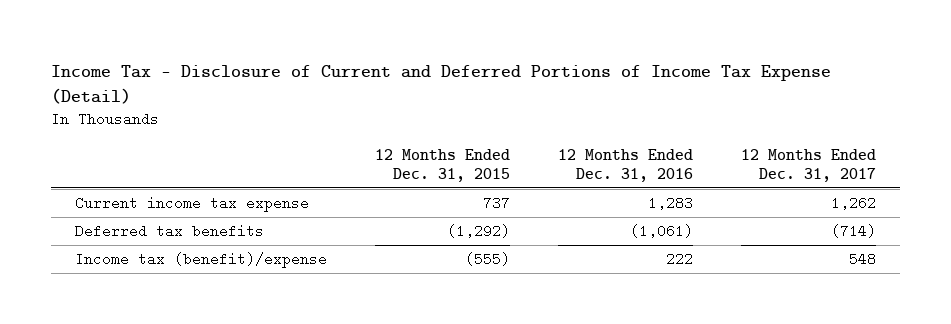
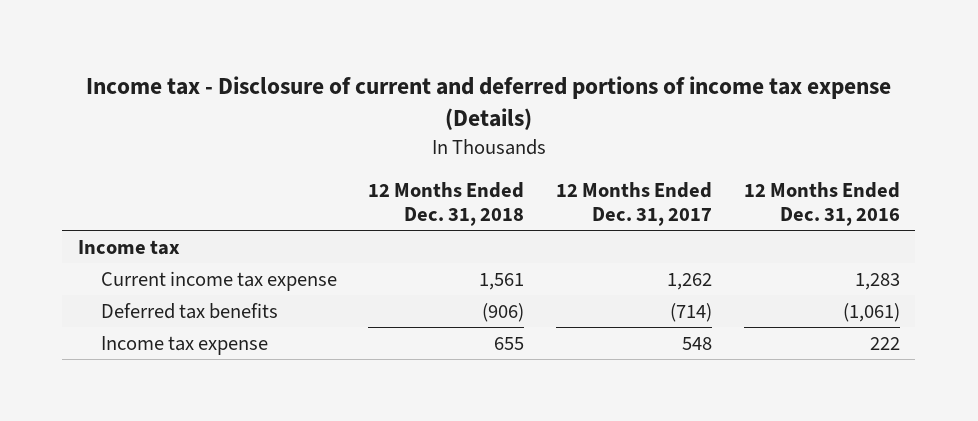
[51,64,832,105] Income Tax - Disclosure of Current and Deferred Portions of Income Tax Expense (Detail) -> [85,76,891,131] Income tax - Disclosure of current and deferred portions of income tax expense (Details)
[375,148,511,182] 12 Months Ended Dec. 31, 2015 -> none
none -> [368,181,525,227] 12 Months Ended Dec. 31, 2018
none -> [78,239,181,255] Income tax
[75,252,328,269] Income tax (benefit)/expense -> [100,335,268,355] Income tax expense

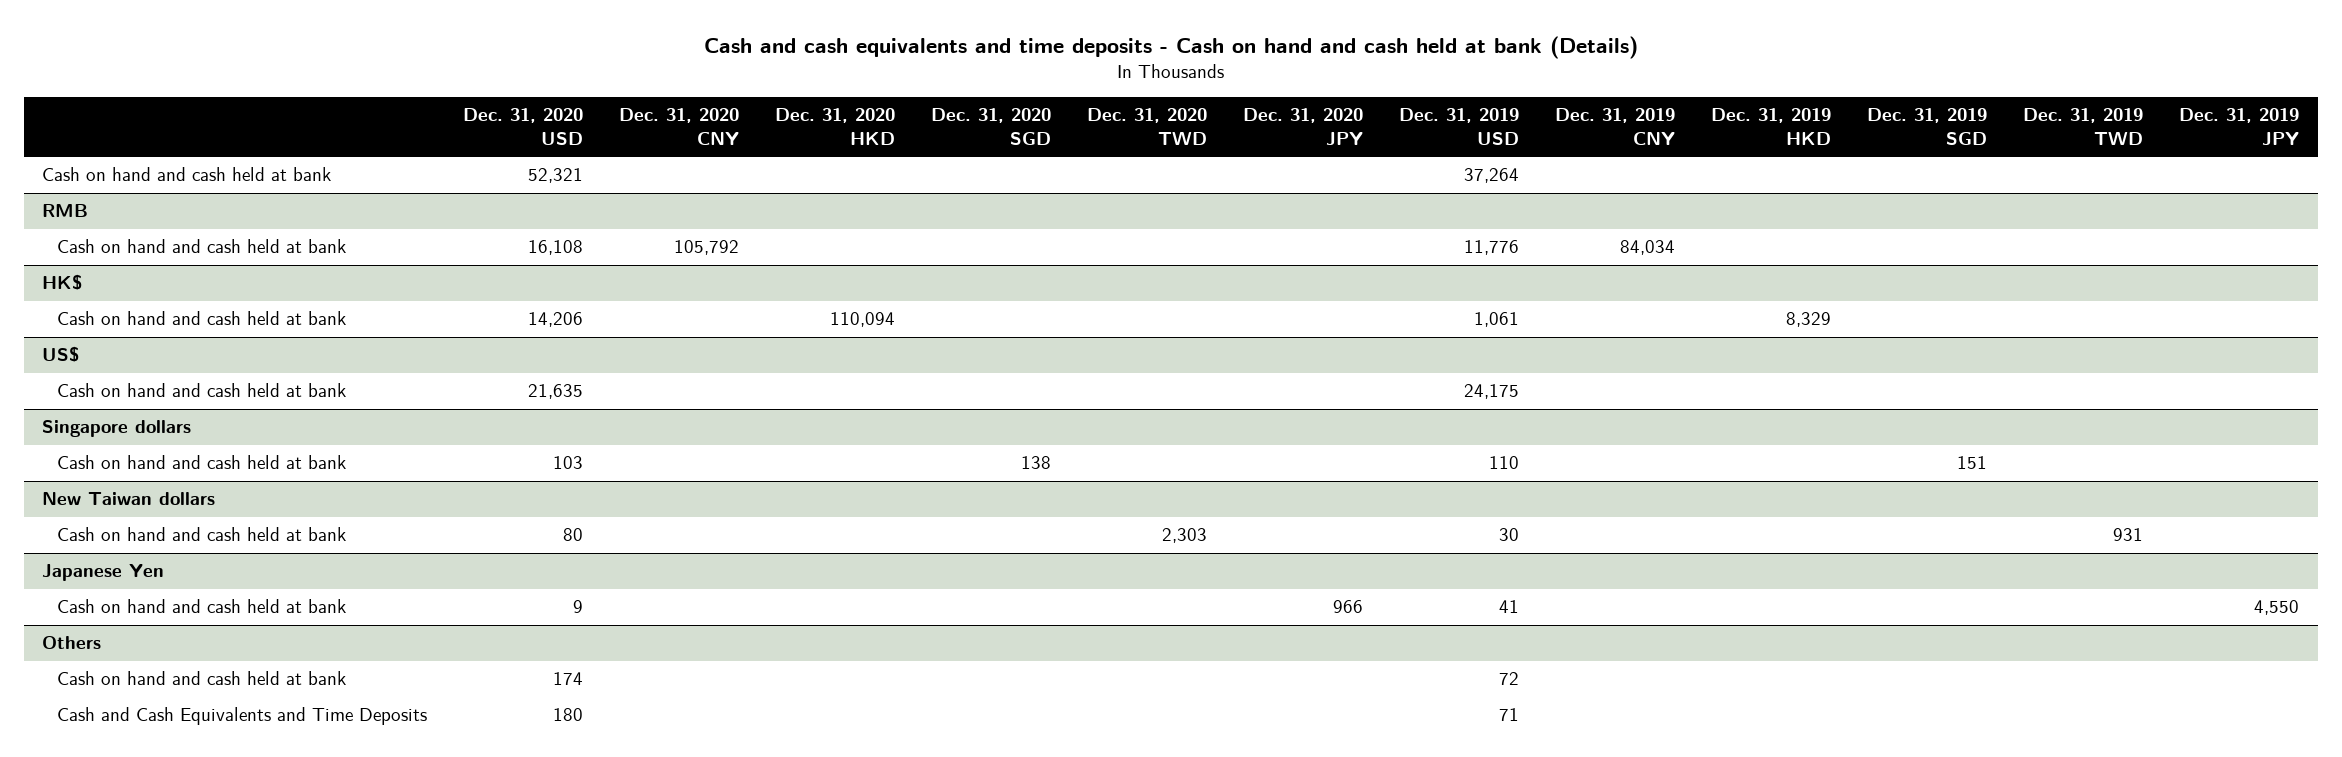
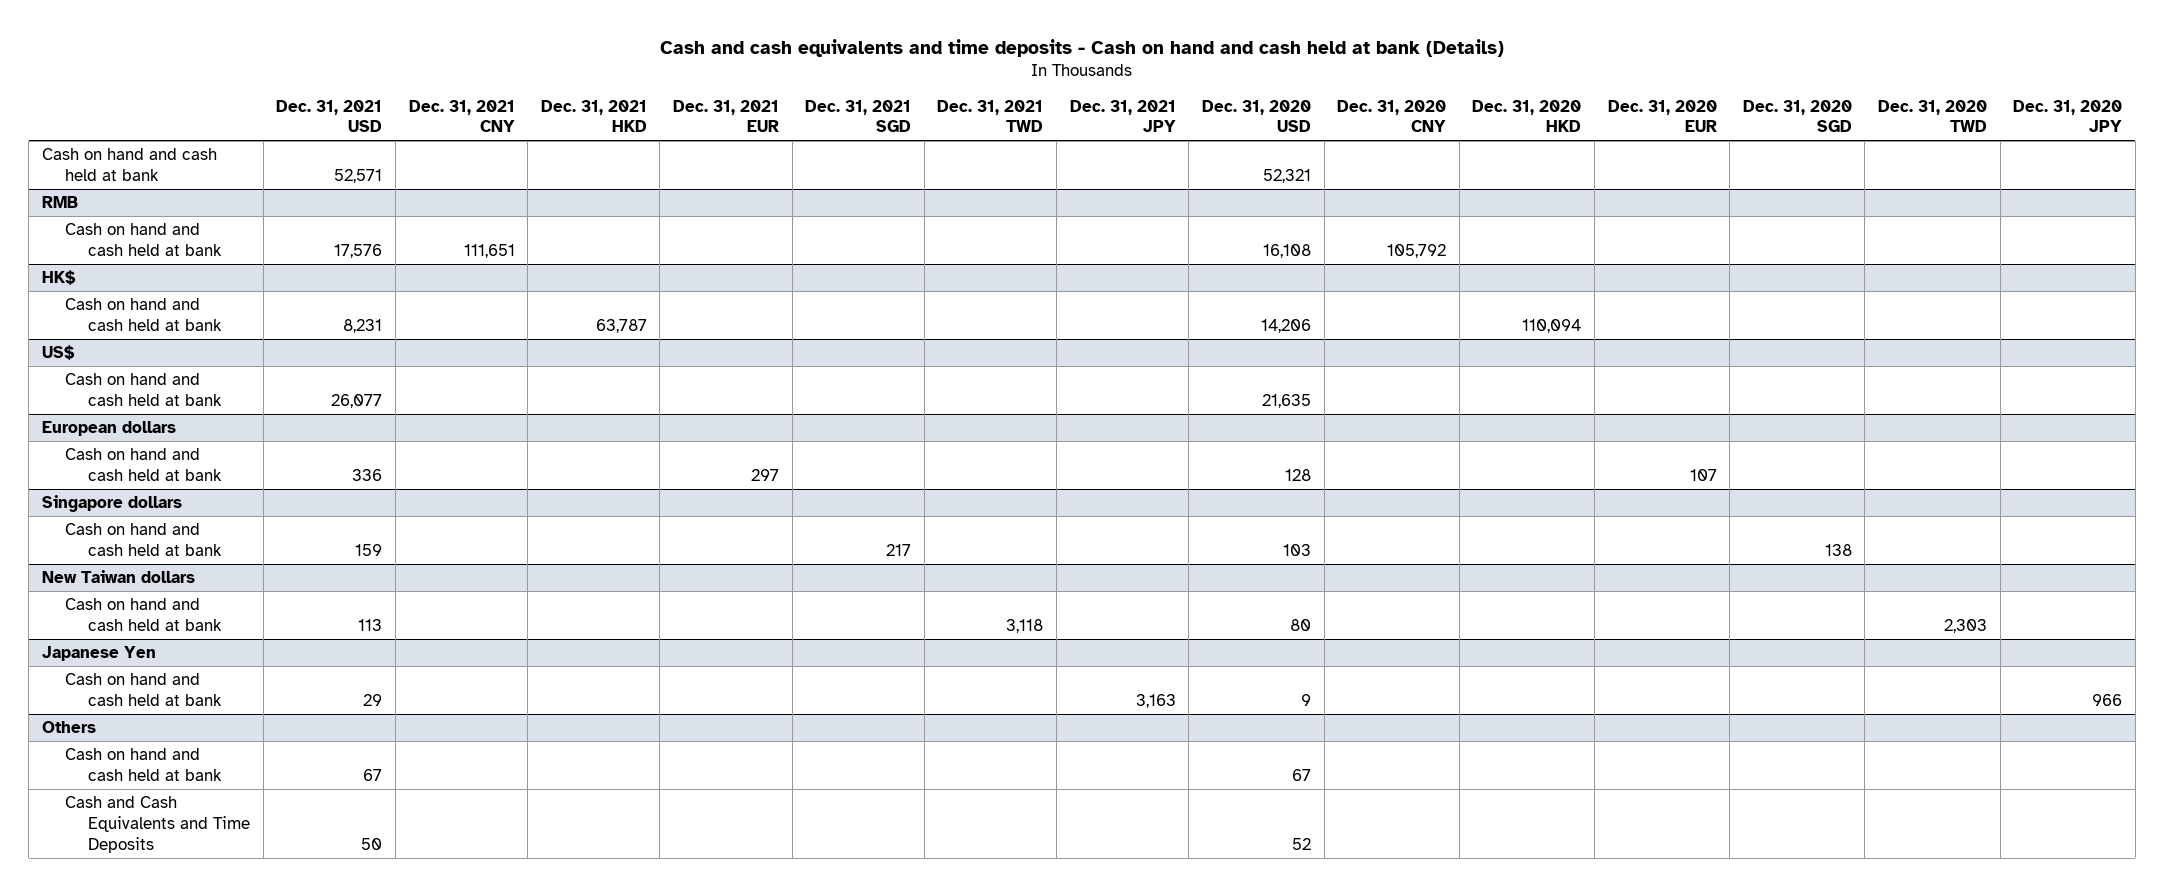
[1399,108,1520,145] Dec. 31, 2019 USD -> none
[1555,108,1676,145] Dec. 31, 2019 CNY -> none
[1711,108,1832,145] Dec. 31, 2019 HKD -> none
[1867,108,1988,145] Dec. 31, 2019 SGD -> none
[2023,108,2144,145] Dec. 31, 2019 TWD -> none
[2179,108,2300,145] Dec. 31, 2019 JPY -> none
none -> [276,99,383,133] Dec. 31, 2021 USD
none -> [408,99,515,133] Dec. 31, 2021 CNY
none -> [540,99,647,133] Dec. 31, 2021 HKD
none -> [673,99,780,133] Dec. 31, 2021 EUR
none -> [805,99,912,133] Dec. 31, 2021 SGD
none -> [937,99,1044,133] Dec. 31, 2021 TWD
none -> [1069,99,1176,133] Dec. 31, 2021 JPY
none -> [1607,99,1717,133] Dec. 31, 2020 EUR
none -> [41,421,176,437] European dollars
none -> [65,448,223,481] Cash on hand and cash held at bank
[552,672,583,686] 174 -> [1291,768,1311,781] 67
[552,708,583,722] 180 -> [1291,837,1311,850] 52

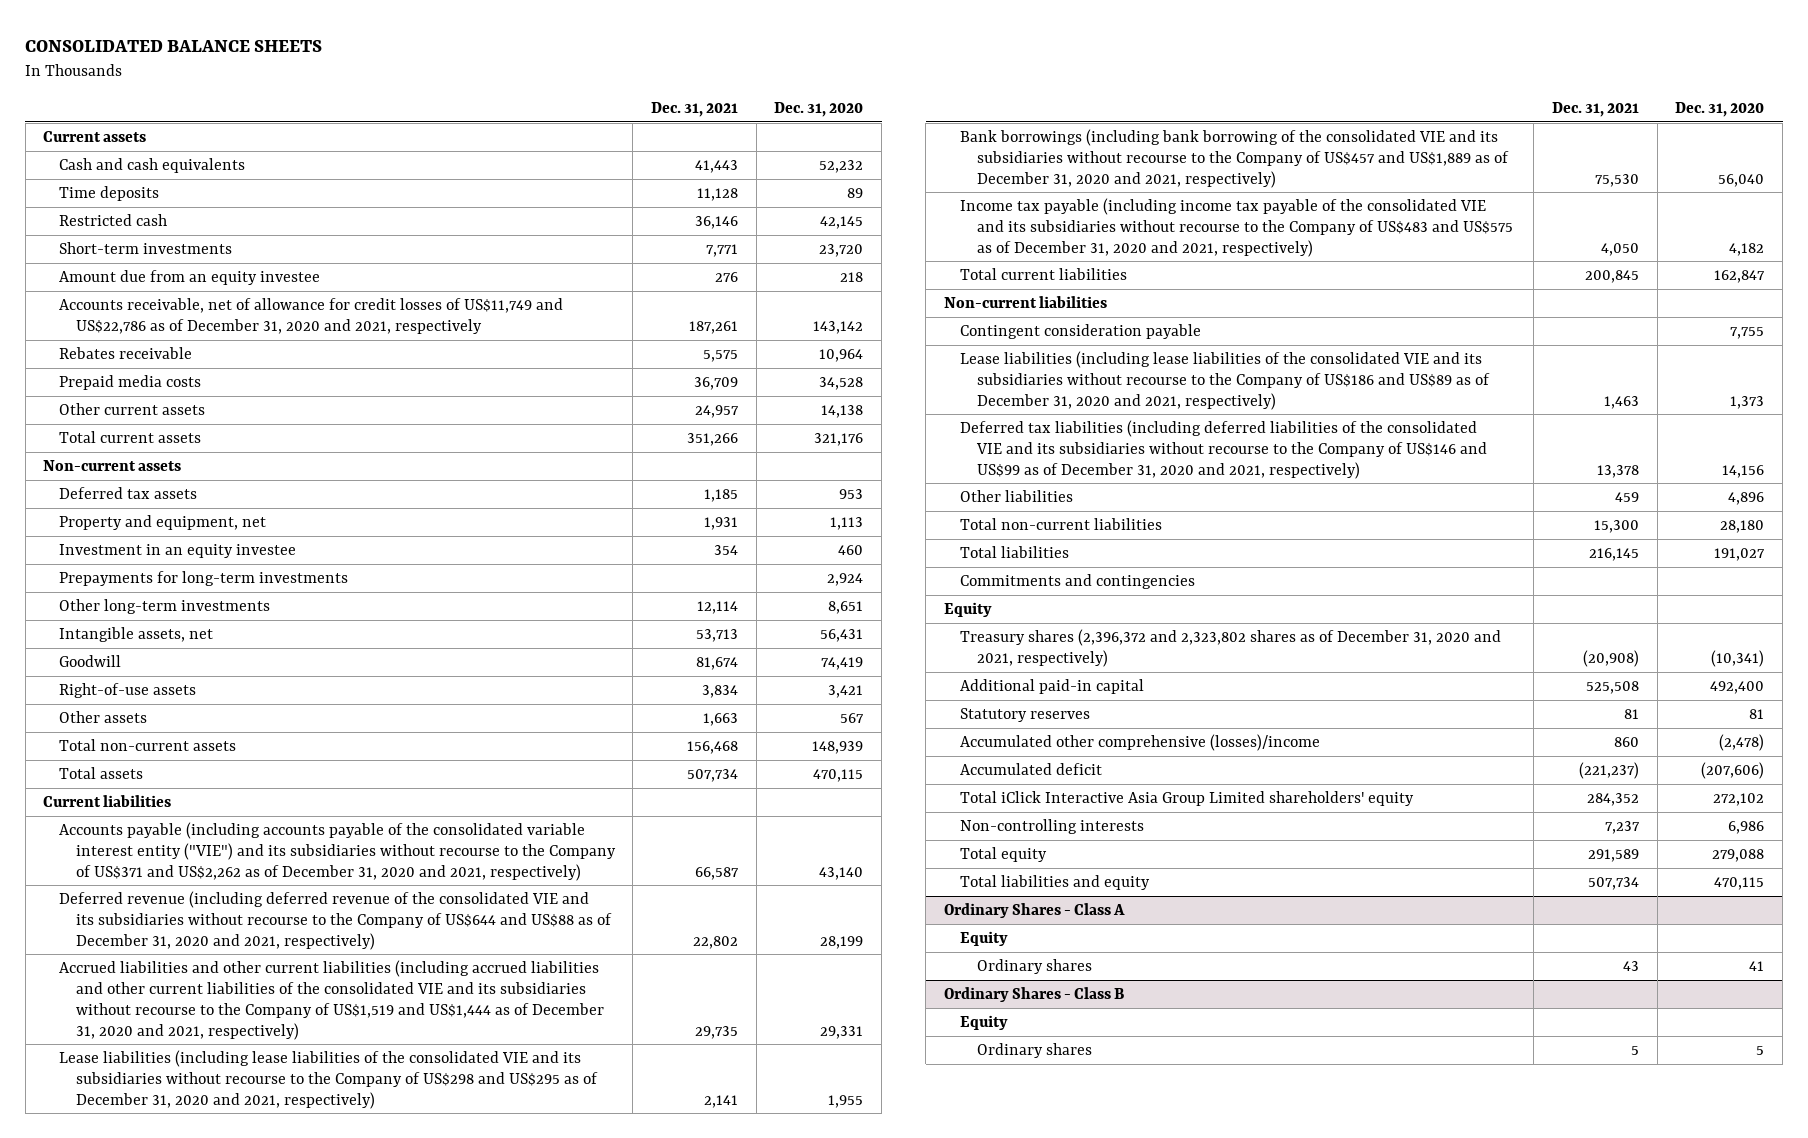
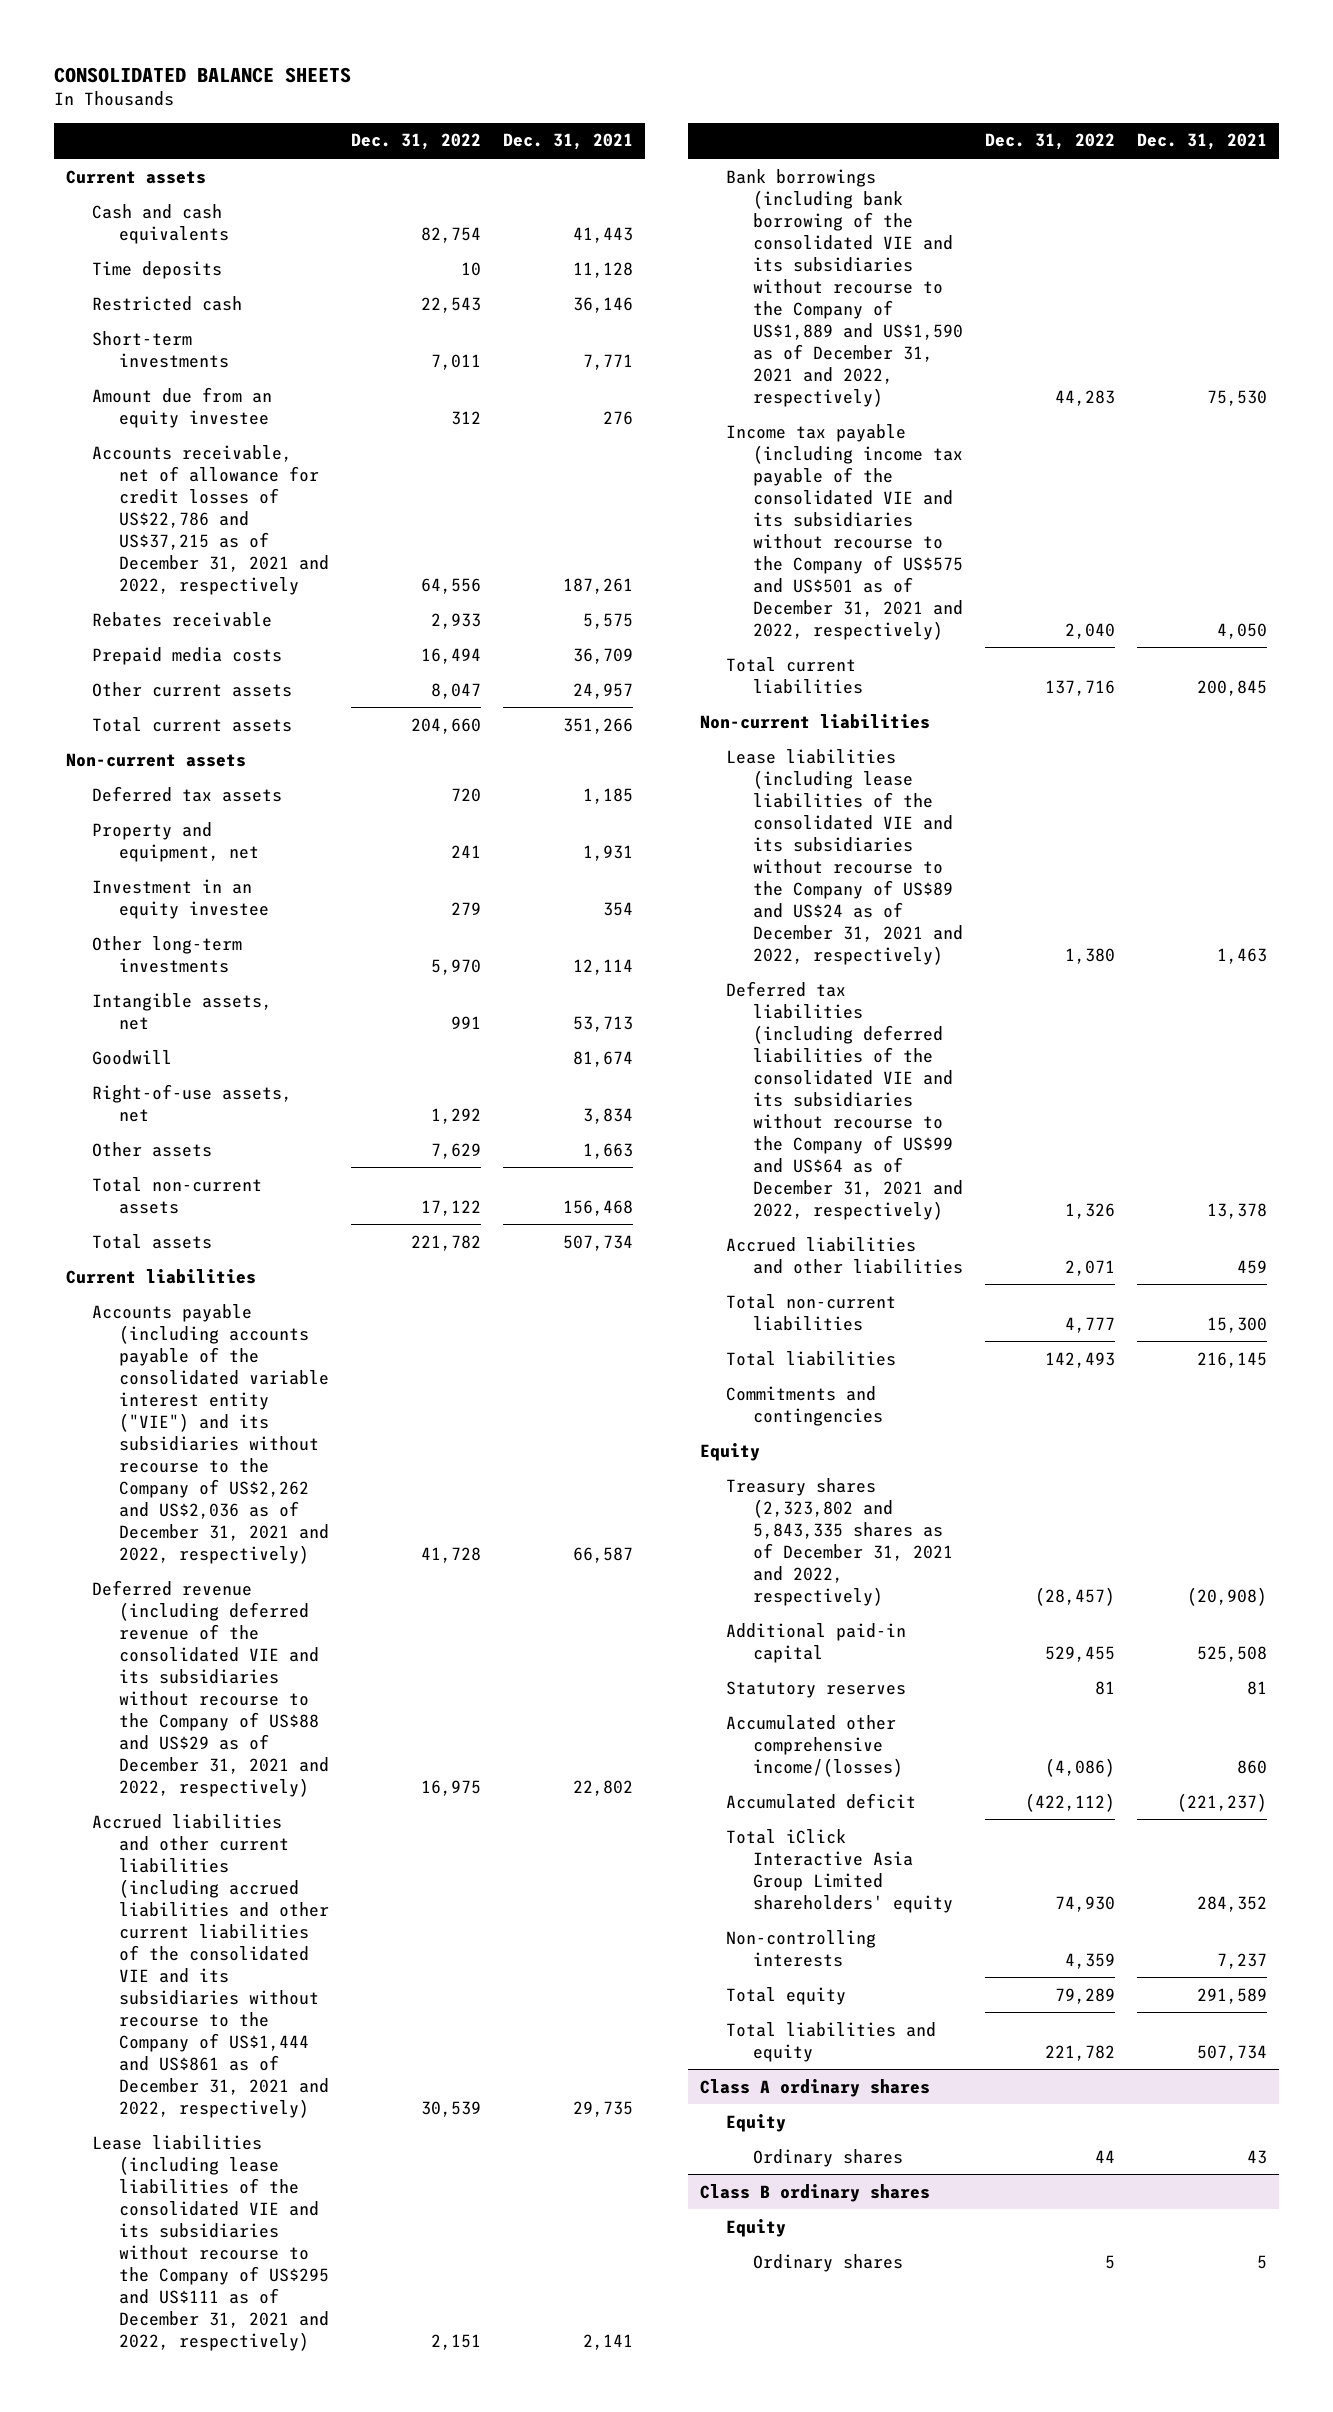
[774,101,864,117] Dec. 31, 2020 -> none
none -> [350,133,481,151] Dec. 31, 2022
[59,297,564,334] Accounts receivable, net of allowance for credit losses of US$11,749 and US$22,786 as of December 31, 2020 and 2021, respectively -> [92,444,329,595] Accounts receivable, net of allowance for credit losses of US$22,786 and US$37,215 as of December 31, 2021 and 2022, respectively
[59,570,349,586] Prepayments for long-term investments -> none
[59,682,197,698] Right-of-use assets -> [92,1083,293,1122] Right-of-use assets, net
[59,821,616,881] Accounts payable (including accounts payable of the consolidated variable interest entity ("VIE") and its subsidiaries without recourse to the Company of US$371 and US$2,262 as of December 31, 2020 and 2021, respectively) -> [92,1303,329,1564] Accounts payable (including accounts payable of the consolidated variable interest entity ("VIE") and its subsidiaries without recourse to the Company of US$2,262 and US$2,036 as of December 31, 2021 and 2022, respectively)
[59,890,612,950] Deferred revenue (including deferred revenue of the consolidated VIE and its subsidiaries without recourse to the Company of US$644 and US$88 as of December 31, 2020 and 2021, respectively) -> [92,1579,329,1797] Deferred revenue (including deferred revenue of the consolidated VIE and its subsidiaries without recourse to the Company of US$88 and US$29 as of December 31, 2021 and 2022, respectively)
[59,959,604,1040] Accrued liabilities and other current liabilities (including accrued liabilities and other current liabilities of the consolidated VIE and its subsidiaries without recourse to the Company of US$1,519 and US$1,444 as of December 31, 2020 and 2021, respectively) -> [92,1813,329,2118] Accrued liabilities and other current liabilities (including accrued liabilities and other current liabilities of the consolidated VIE and its subsidiaries without recourse to the Company of US$1,444 and US$861 as of December 31, 2021 and 2022, respectively)
[59,1049,598,1109] Lease liabilities (including lease liabilities of the consolidated VIE and its subsidiaries without recourse to the Company of US$298 and US$295 as of December 31, 2020 and 2021, respectively) -> [92,2134,329,2351] Lease liabilities (including lease liabilities of the consolidated VIE and its subsidiaries without recourse to the Company of US$295 and US$111 as of December 31, 2021 and 2022, respectively)
[960,128,1509,188] Bank borrowings (including bank borrowing of the consolidated VIE and its subsidiaries without recourse to the Company of US$457 and US$1,889 as of December 31, 2020 and 2021, respectively) -> [726,168,963,407] Bank borrowings (including bank borrowing of the consolidated VIE and its subsidiaries without recourse to the Company of US$1,889 and US$1,590 as of December 31, 2021 and 2022, respectively)
[960,197,1513,257] Income tax payable (including income tax payable of the consolidated VIE and its subsidiaries without recourse to the Company of US$483 and US$575 as of December 31, 2020 and 2021, respectively) -> [726,423,963,640] Income tax payable (including income tax payable of the consolidated VIE and its subsidiaries without recourse to the Company of US$575 and US$501 as of December 31, 2021 and 2022, respectively)
[960,323,1202,339] Contingent consideration payable -> none
[960,350,1490,410] Lease liabilities (including lease liabilities of the consolidated VIE and its subsidiaries without recourse to the Company of US$186 and US$89 as of December 31, 2020 and 2021, respectively) -> [726,748,963,965] Lease liabilities (including lease liabilities of the consolidated VIE and its subsidiaries without recourse to the Company of US$89 and US$24 as of December 31, 2021 and 2022, respectively)
[960,419,1487,479] Deferred tax liabilities (including deferred liabilities of the consolidated VIE and its subsidiaries without recourse to the Company of US$146 and US$99 as of December 31, 2020 and 2021, respectively) -> [726,980,963,1220] Deferred tax liabilities (including deferred liabilities of the consolidated VIE and its subsidiaries without recourse to the Company of US$99 and US$64 as of December 31, 2021 and 2022, respectively)
[960,489,1074,502] Other liabilities -> [726,1236,963,1274] Accrued liabilities and other liabilities
[960,628,1502,667] Treasury shares (2,396,372 and 2,323,802 shares as of December 31, 2020 and 2021, respectively) -> [726,1477,953,1606] Treasury shares (2,323,802 and 5,843,335 shares as of December 31, 2021 and 2022, respectively)
[960,733,1321,751] Accumulated other comprehensive (losses)/income -> [726,1714,903,1777] Accumulated other comprehensive income/(losses)
[944,902,1126,918] Ordinary Shares - Class A -> [699,2078,930,2097] Class A ordinary shares
[944,986,1125,1002] Ordinary Shares - Class B -> [699,2183,930,2202] Class B ordinary shares

